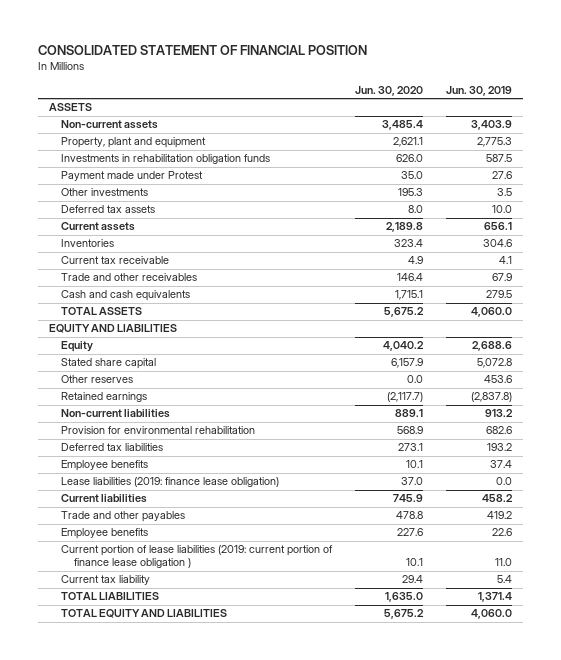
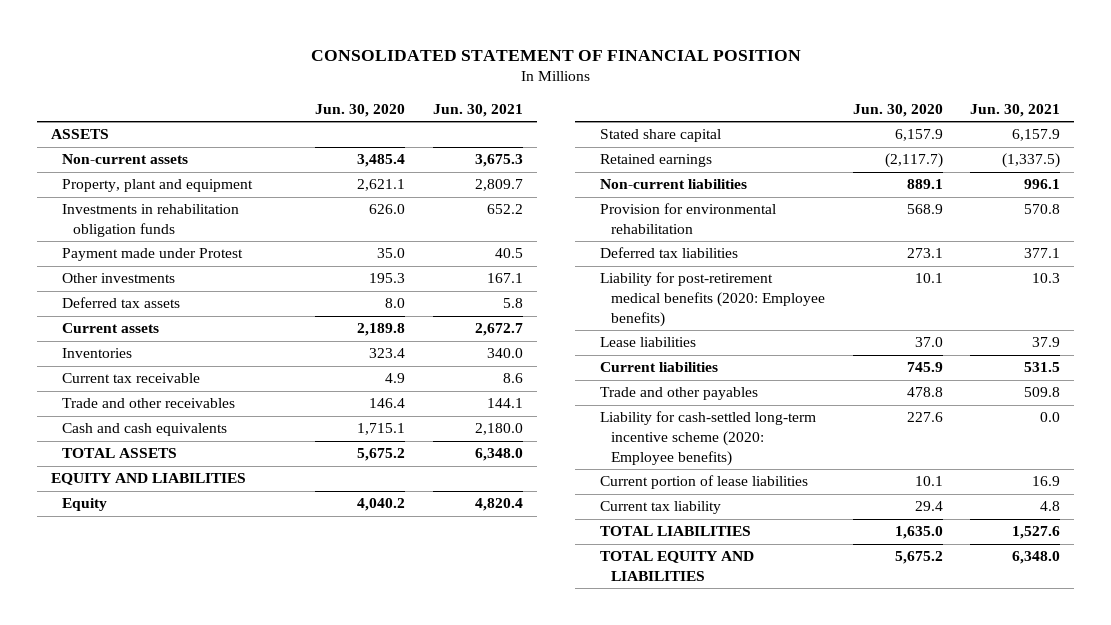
[445,85,512,96] Jun. 30, 2019 -> none
none -> [432,104,523,118] Jun. 30, 2021
[61,375,134,384] Other reserves -> none
[61,460,149,472] Employee benefits -> [599,272,826,327] Liability for post-retirement medical benefits (2020: Employee benefits)
[61,477,280,488] Lease liabilities (2019: finance lease obligation) -> [599,337,696,348] Lease liabilities
[61,528,149,540] Employee benefits -> [599,411,816,466] Liability for cash-settled long-term incentive scheme (2020: Employee benefits)
[61,545,334,569] Current portion of lease liabilities (2019: current portion of finance lease obligation ) -> [599,475,808,490] Current portion of lease liabilities

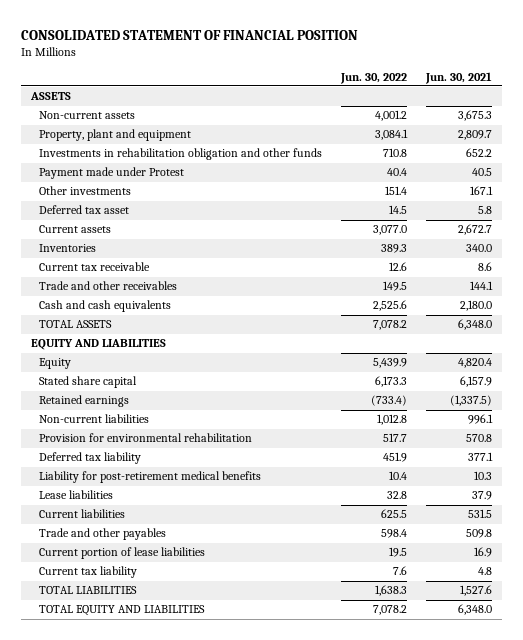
[315,104,406,118] Jun. 30, 2020 -> none
none -> [340,72,408,84] Jun. 30, 2022
[62,204,240,238] Investments in rehabilitation obligation funds -> [39,148,323,161] Investments in rehabilitation obligation and other funds
[62,297,181,309] Deferred tax assets -> [39,205,130,215] Deferred tax asset
[599,247,738,259] Deferred tax liabilities -> [39,452,142,465] Deferred tax liability
[599,272,826,327] Liability for post-retirement medical benefits (2020: Employee benefits) -> [39,471,262,484] Liability for post-retirement medical benefits
[599,411,816,466] Liability for cash-settled long-term incentive scheme (2020: Employee benefits) -> none

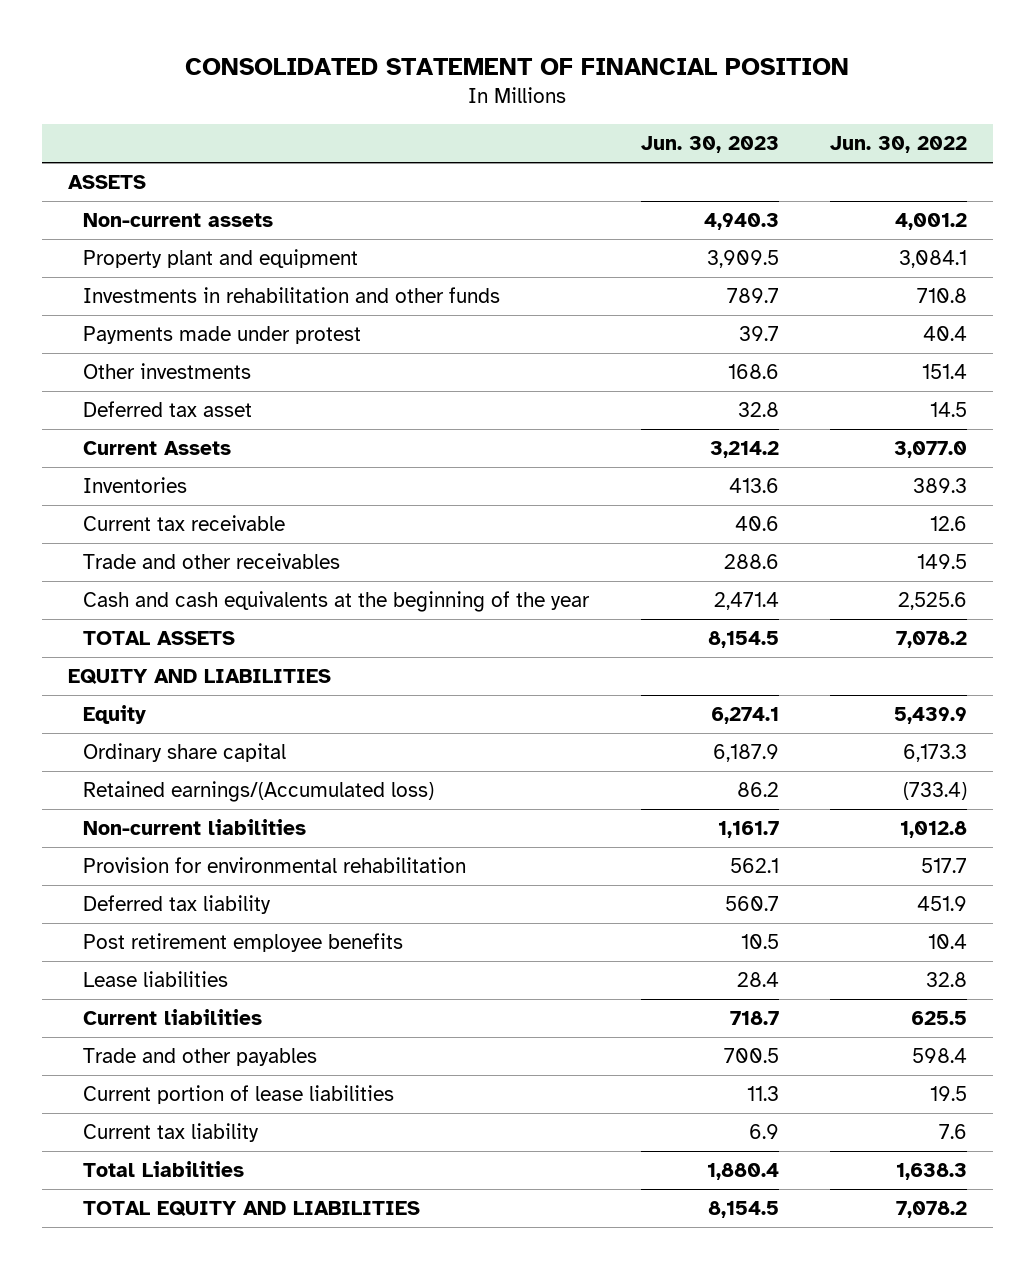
[425,71,493,84] Jun. 30, 2021 -> none
none -> [640,136,779,154] Jun. 30, 2023
[39,129,192,142] Property, plant and equipment -> [83,249,359,269] Property plant and equipment
[39,148,323,161] Investments in rehabilitation obligation and other funds -> [83,287,501,304] Investments in rehabilitation and other funds
[39,167,185,180] Payment made under Protest -> [83,326,362,345] Payments made under protest
[39,225,112,234] Current assets -> [83,441,232,456] Current Assets
[39,300,172,313] Cash and cash equivalents -> [83,591,591,613] Cash and cash equivalents at the beginning of the year
[39,376,138,389] Stated share capital -> [83,743,287,763] Ordinary share capital
[39,395,130,408] Retained earnings -> [83,781,435,803] Retained earnings/(Accumulated loss)
[39,471,262,484] Liability for post-retirement medical benefits -> [83,933,404,953] Post retirement employee benefits
[39,586,138,595] TOTAL LIABILITIES -> [83,1161,245,1178] Total Liabilities

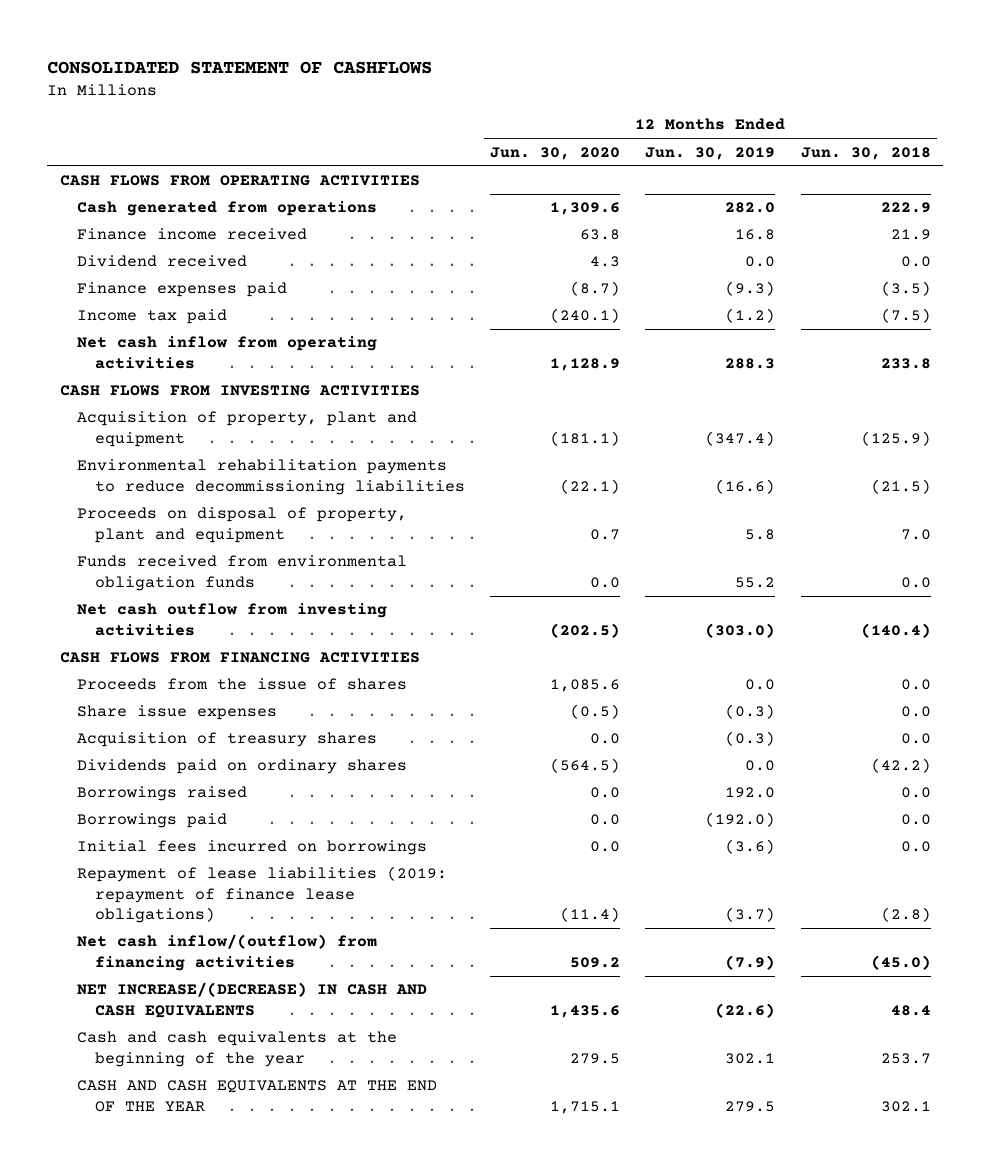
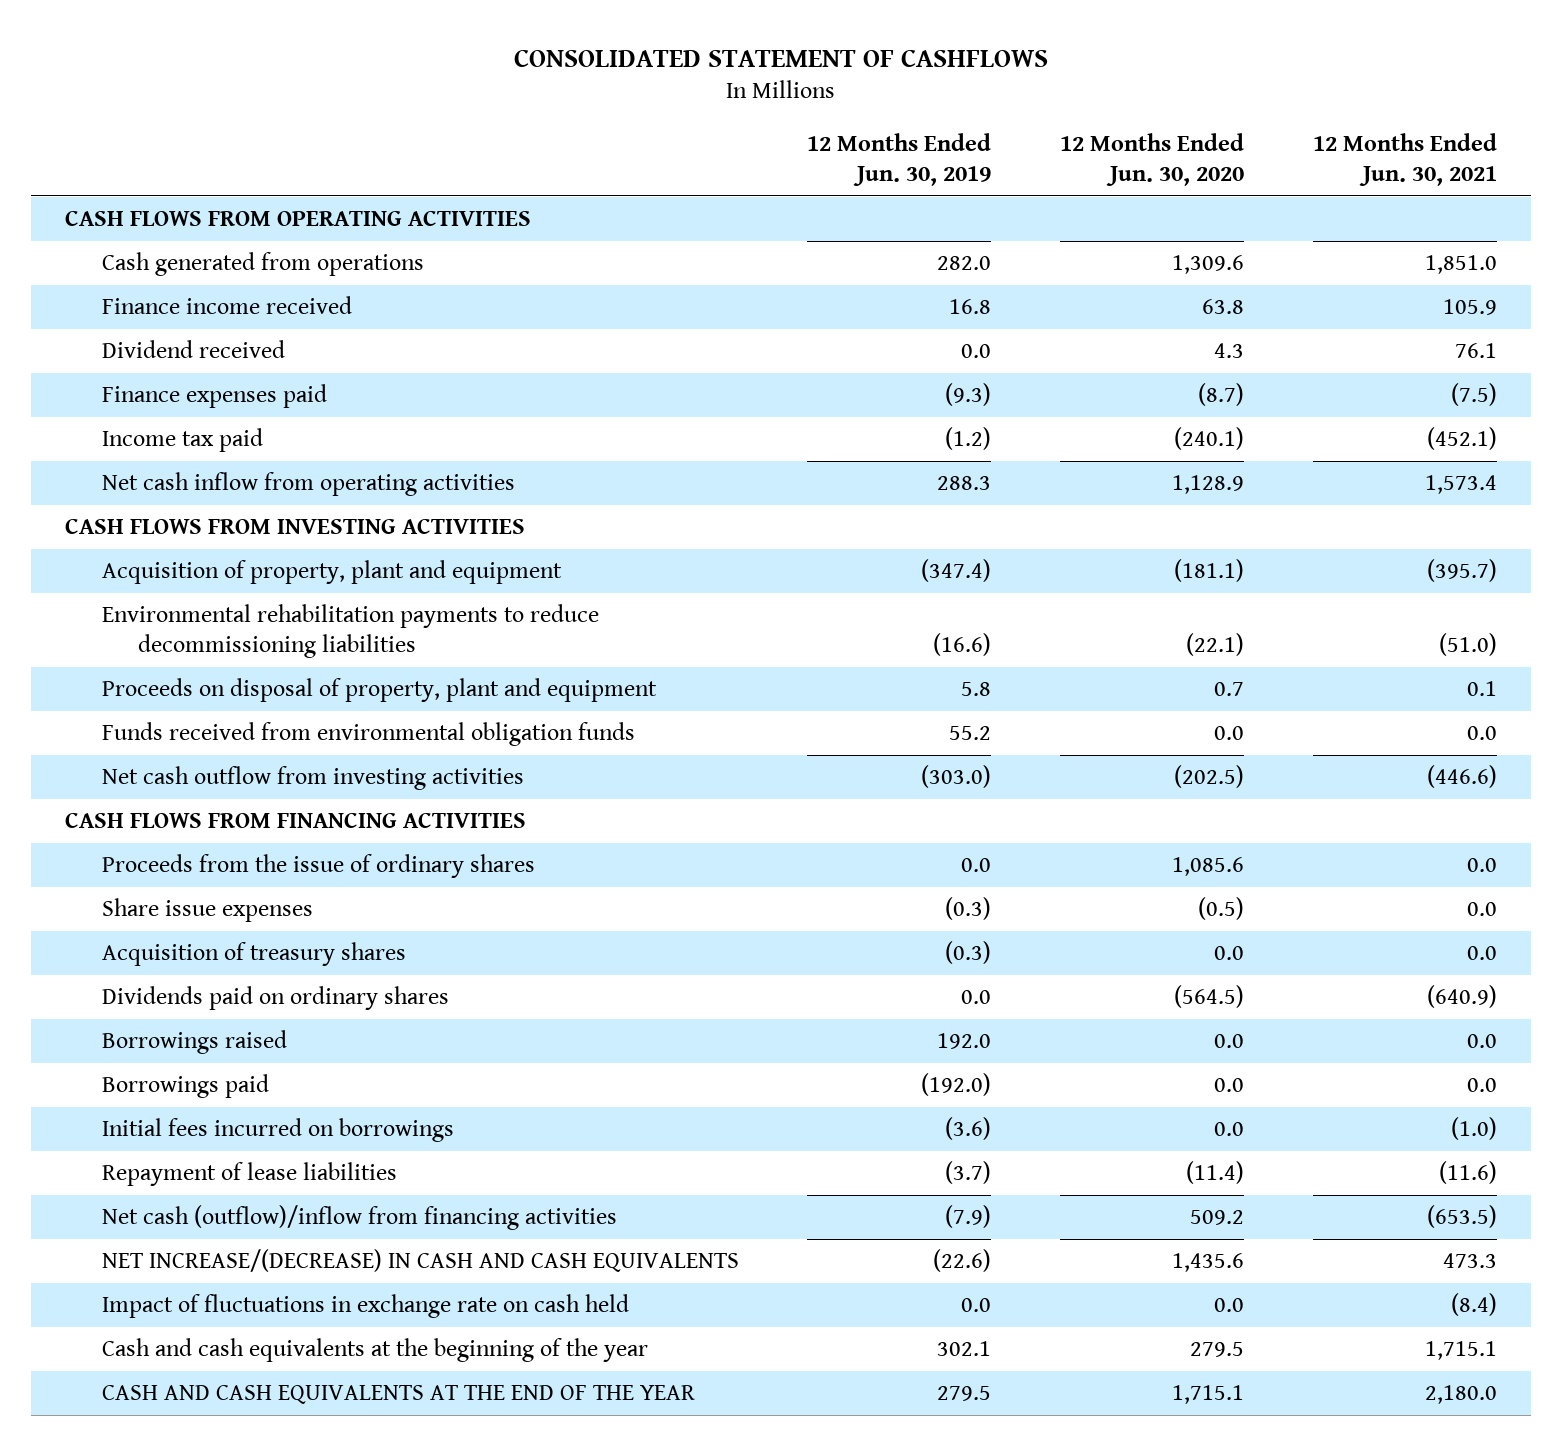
[800,146,931,160] Jun. 30, 2018 -> none
none -> [1312,133,1497,186] 12 Months Ended Jun. 30, 2021
[77,678,408,691] Proceeds from the issue of shares -> [101,854,535,879] Proceeds from the issue of ordinary shares
[77,866,448,923] Repayment of lease liabilities (2019: repayment of finance lease obligations) -> [101,1162,397,1187] Repayment of lease liabilities
[77,934,378,971] Net cash inflow/(outflow) from financing activities -> [101,1205,617,1231] Net cash (outflow)/inflow from financing activities
none -> [101,1294,629,1319] Impact of fluctuations in exchange rate on cash held

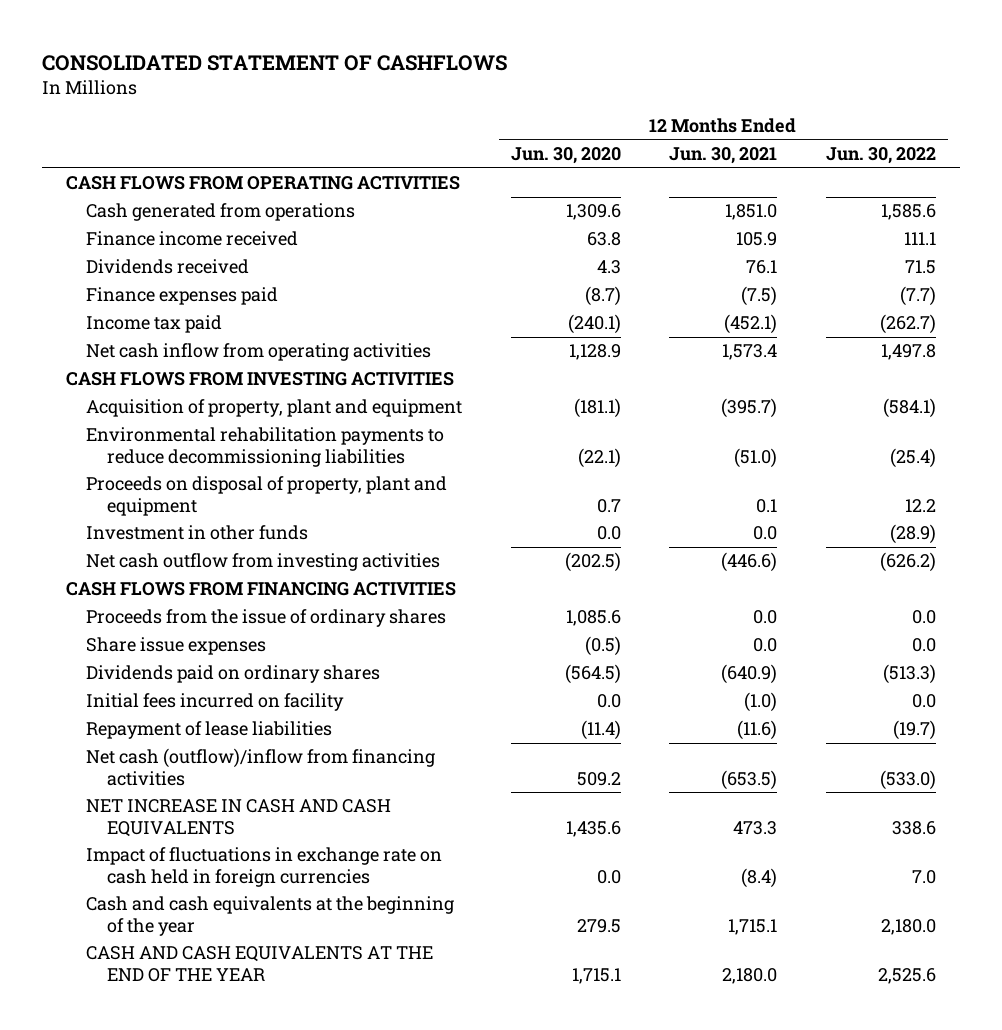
[807,133,992,186] 12 Months Ended Jun. 30, 2019 -> none
none -> [825,147,936,165] Jun. 30, 2022
[101,340,285,359] Dividend received -> [86,259,250,275] Dividends received
[101,722,635,747] Funds received from environmental obligation funds -> none
none -> [86,525,309,541] Investment in other funds
[101,942,406,967] Acquisition of treasury shares -> none
[101,1030,287,1055] Borrowings raised -> none
[101,1074,269,1099] Borrowings paid -> none
[101,1118,454,1143] Initial fees incurred on borrowings -> [86,693,345,712] Initial fees incurred on facility
[101,1249,739,1273] NET INCREASE/(DECREASE) IN CASH AND CASH EQUIVALENTS -> [86,799,392,837] NET INCREASE IN CASH AND CASH EQUIVALENTS
[101,1294,629,1319] Impact of fluctuations in exchange rate on cash held -> [86,847,443,887] Impact of fluctuations in exchange rate on cash held in foreign currencies

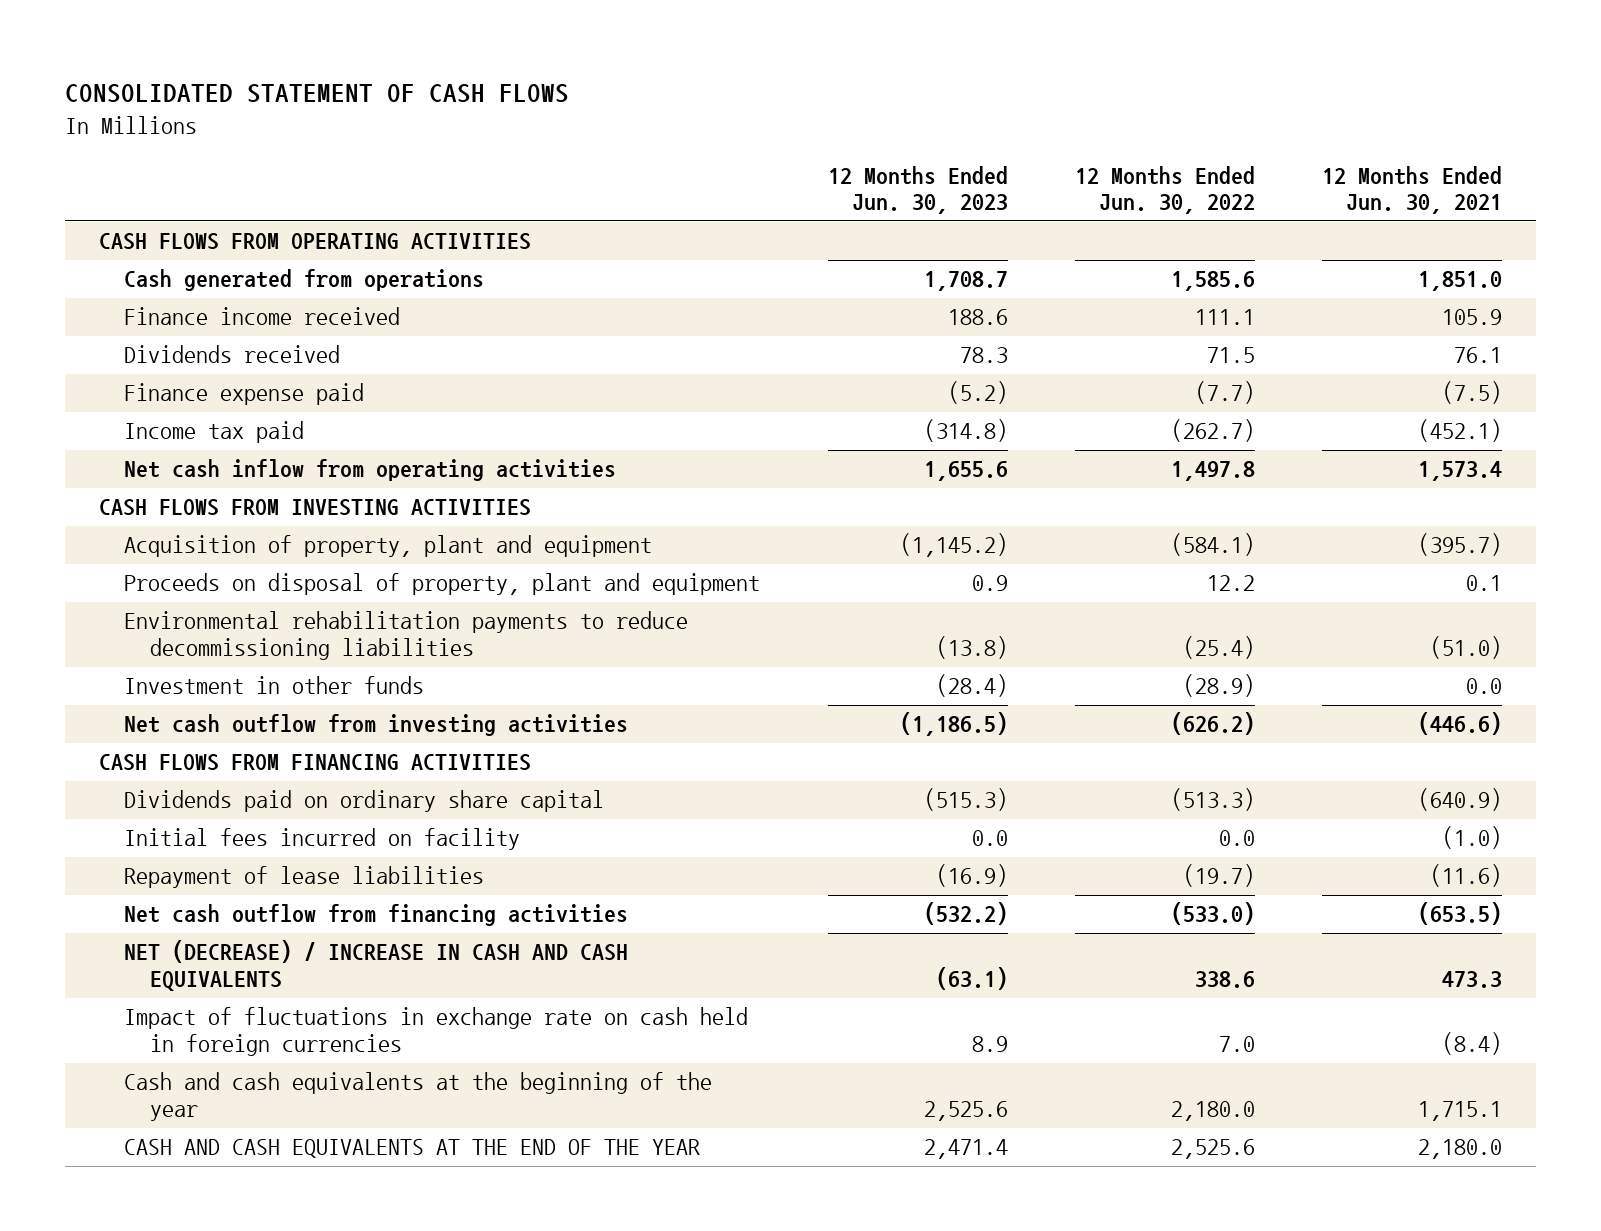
[41,54,507,71] CONSOLIDATED STATEMENT OF CASHFLOWS -> [65,84,570,104] CONSOLIDATED STATEMENT OF CASH FLOWS
[510,147,621,165] Jun. 30, 2020 -> none
none -> [827,165,1008,215] 12 Months Ended Jun. 30, 2023
[86,287,279,306] Finance expenses paid -> [124,383,365,406] Finance expense paid
[86,427,445,467] Environmental rehabilitation payments to reduce decommissioning liabilities -> [124,611,689,661] Environmental rehabilitation payments to reduce decommissioning liabilities
[86,609,447,628] Proceeds from the issue of ordinary shares -> none
[86,637,267,656] Share issue expenses -> none
[86,665,381,684] Dividends paid on ordinary shares -> [124,790,605,813] Dividends paid on ordinary share capital
[86,748,436,786] Net cash (outflow)/inflow from financing activities -> [124,904,629,927] Net cash outflow from financing activities
[86,799,392,837] NET INCREASE IN CASH AND CASH EQUIVALENTS -> [124,940,629,992] NET (DECREASE) / INCREASE IN CASH AND CASH EQUIVALENTS

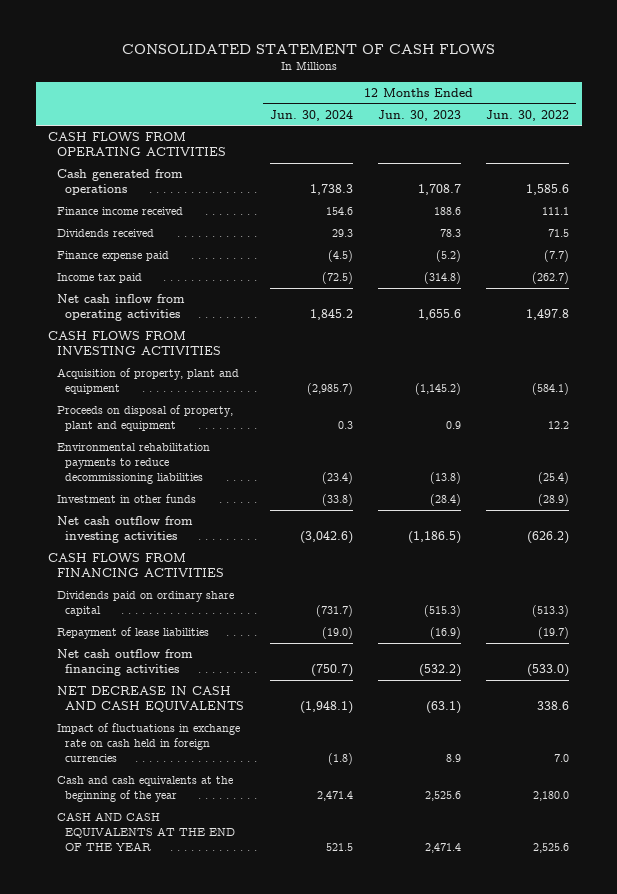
[1322,165,1503,215] 12 Months Ended Jun. 30, 2021 -> none
none -> [269,109,353,121] Jun. 30, 2024
[124,828,521,851] Initial fees incurred on facility -> none
[124,940,629,992] NET (DECREASE) / INCREASE IN CASH AND CASH EQUIVALENTS -> [56,685,245,712] NET DECREASE IN CASH AND CASH EQUIVALENTS

